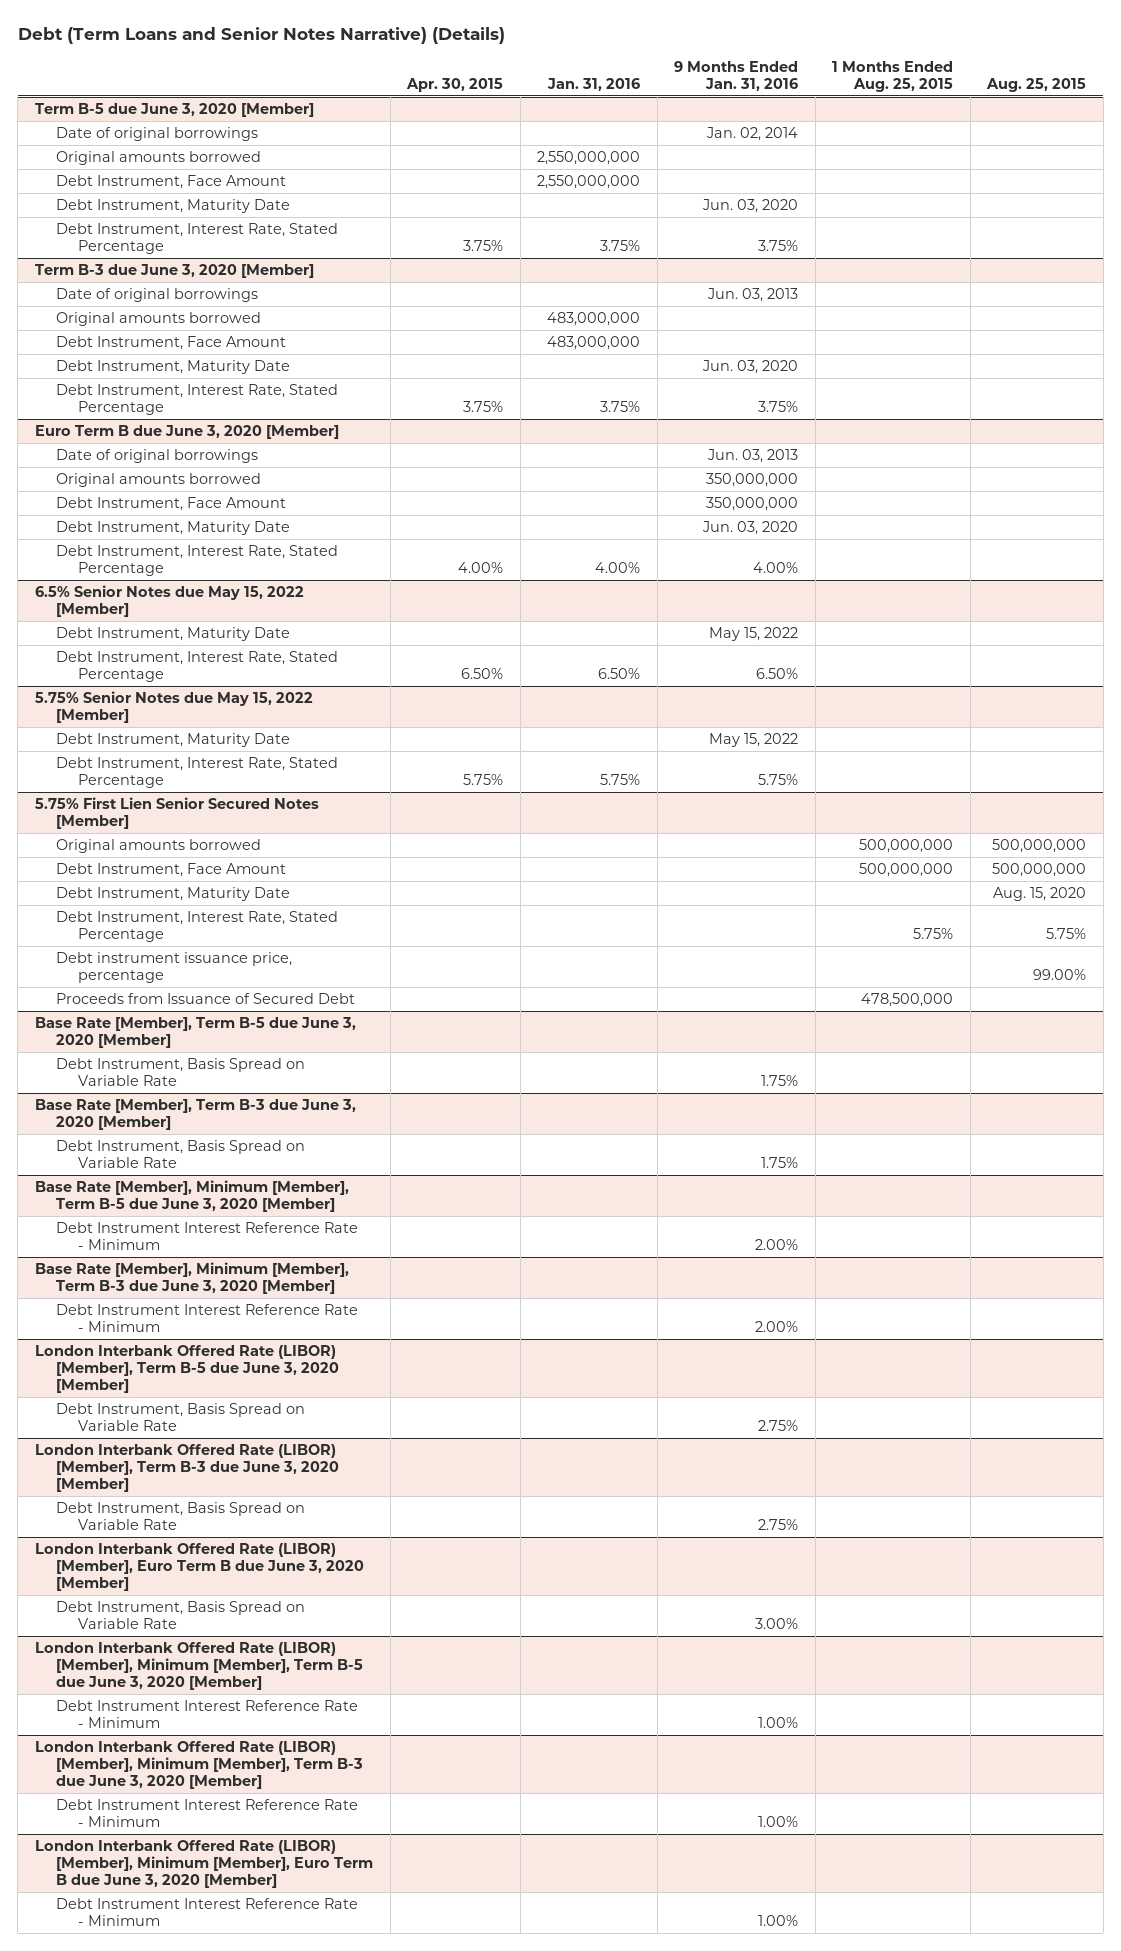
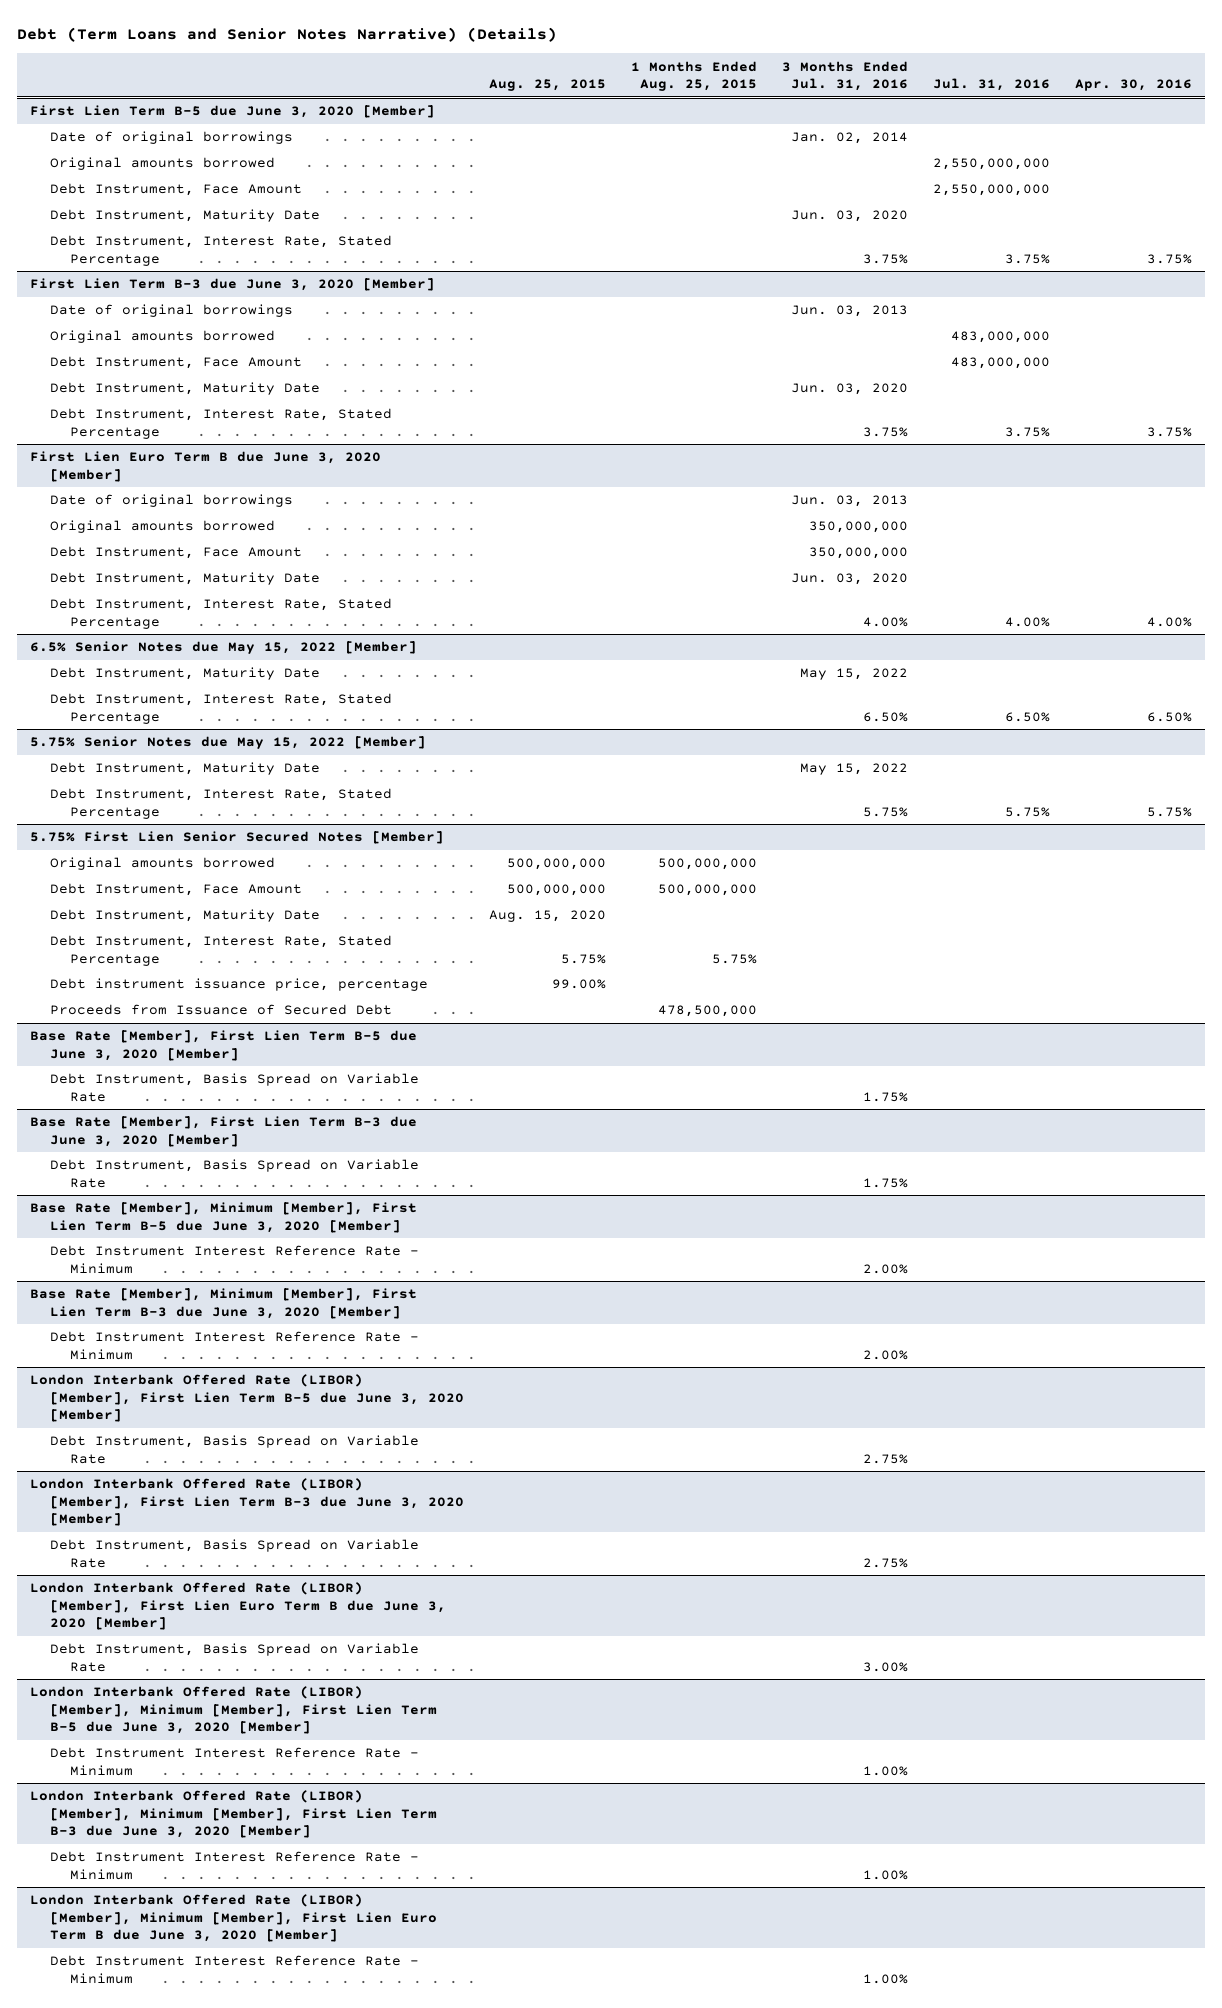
[406,77,504,92] Apr. 30, 2015 -> none
[547,77,641,91] Jan. 31, 2016 -> none
[674,60,799,91] 9 Months Ended Jan. 31, 2016 -> none
none -> [782,60,909,92] 3 Months Ended Jul. 31, 2016
none -> [933,78,1051,92] Jul. 31, 2016
none -> [1075,79,1193,92] Apr. 30, 2016
[34,103,314,118] Term B-5 due June 3, 2020 [Member] -> [29,105,435,119] First Lien Term B-5 due June 3, 2020 [Member]
[34,264,314,279] Term B-3 due June 3, 2020 [Member] -> [29,278,435,292] First Lien Term B-3 due June 3, 2020 [Member]
[34,425,339,440] Euro Term B due June 3, 2020 [Member] -> [29,451,381,482] First Lien Euro Term B due June 3, 2020 [Member]
[34,1017,356,1048] Base Rate [Member], Term B-5 due June 3, 2020 [Member] -> [29,1030,417,1061] Base Rate [Member], First Lien Term B-5 due June 3, 2020 [Member]
[34,1099,356,1130] Base Rate [Member], Term B-3 due June 3, 2020 [Member] -> [29,1116,417,1147] Base Rate [Member], First Lien Term B-3 due June 3, 2020 [Member]
[34,1180,349,1212] Base Rate [Member], Minimum [Member], Term B-5 due June 3, 2020 [Member] -> [29,1202,417,1233] Base Rate [Member], Minimum [Member], First Lien Term B-5 due June 3, 2020 [Member]
[34,1262,349,1294] Base Rate [Member], Minimum [Member], Term B-3 due June 3, 2020 [Member] -> [29,1288,417,1319] Base Rate [Member], Minimum [Member], First Lien Term B-3 due June 3, 2020 [Member]
[34,1345,340,1393] London Interbank Offered Rate (LIBOR) [Member], Term B-5 due June 3, 2020 [Member] -> [29,1374,464,1423] London Interbank Offered Rate (LIBOR) [Member], First Lien Term B-5 due June 3, 2020 [Member]
[34,1444,340,1492] London Interbank Offered Rate (LIBOR) [Member], Term B-3 due June 3, 2020 [Member] -> [29,1478,464,1527] London Interbank Offered Rate (LIBOR) [Member], First Lien Term B-3 due June 3, 2020 [Member]
[34,1543,365,1591] London Interbank Offered Rate (LIBOR) [Member], Euro Term B due June 3, 2020 [Member] -> [29,1582,446,1631] London Interbank Offered Rate (LIBOR) [Member], First Lien Euro Term B due June 3, 2020 [Member]
[34,1642,364,1690] London Interbank Offered Rate (LIBOR) [Member], Minimum [Member], Term B-5 due June 3, 2020 [Member] -> [29,1686,437,1735] London Interbank Offered Rate (LIBOR) [Member], Minimum [Member], First Lien Term B-5 due June 3, 2020 [Member]
[34,1741,364,1789] London Interbank Offered Rate (LIBOR) [Member], Minimum [Member], Term B-3 due June 3, 2020 [Member] -> [29,1790,437,1839] London Interbank Offered Rate (LIBOR) [Member], Minimum [Member], First Lien Term B-3 due June 3, 2020 [Member]
[34,1840,374,1888] London Interbank Offered Rate (LIBOR) [Member], Minimum [Member], Euro Term B due June 3, 2020 [Member] -> [29,1894,437,1943] London Interbank Offered Rate (LIBOR) [Member], Minimum [Member], First Lien Euro Term B due June 3, 2020 [Member]

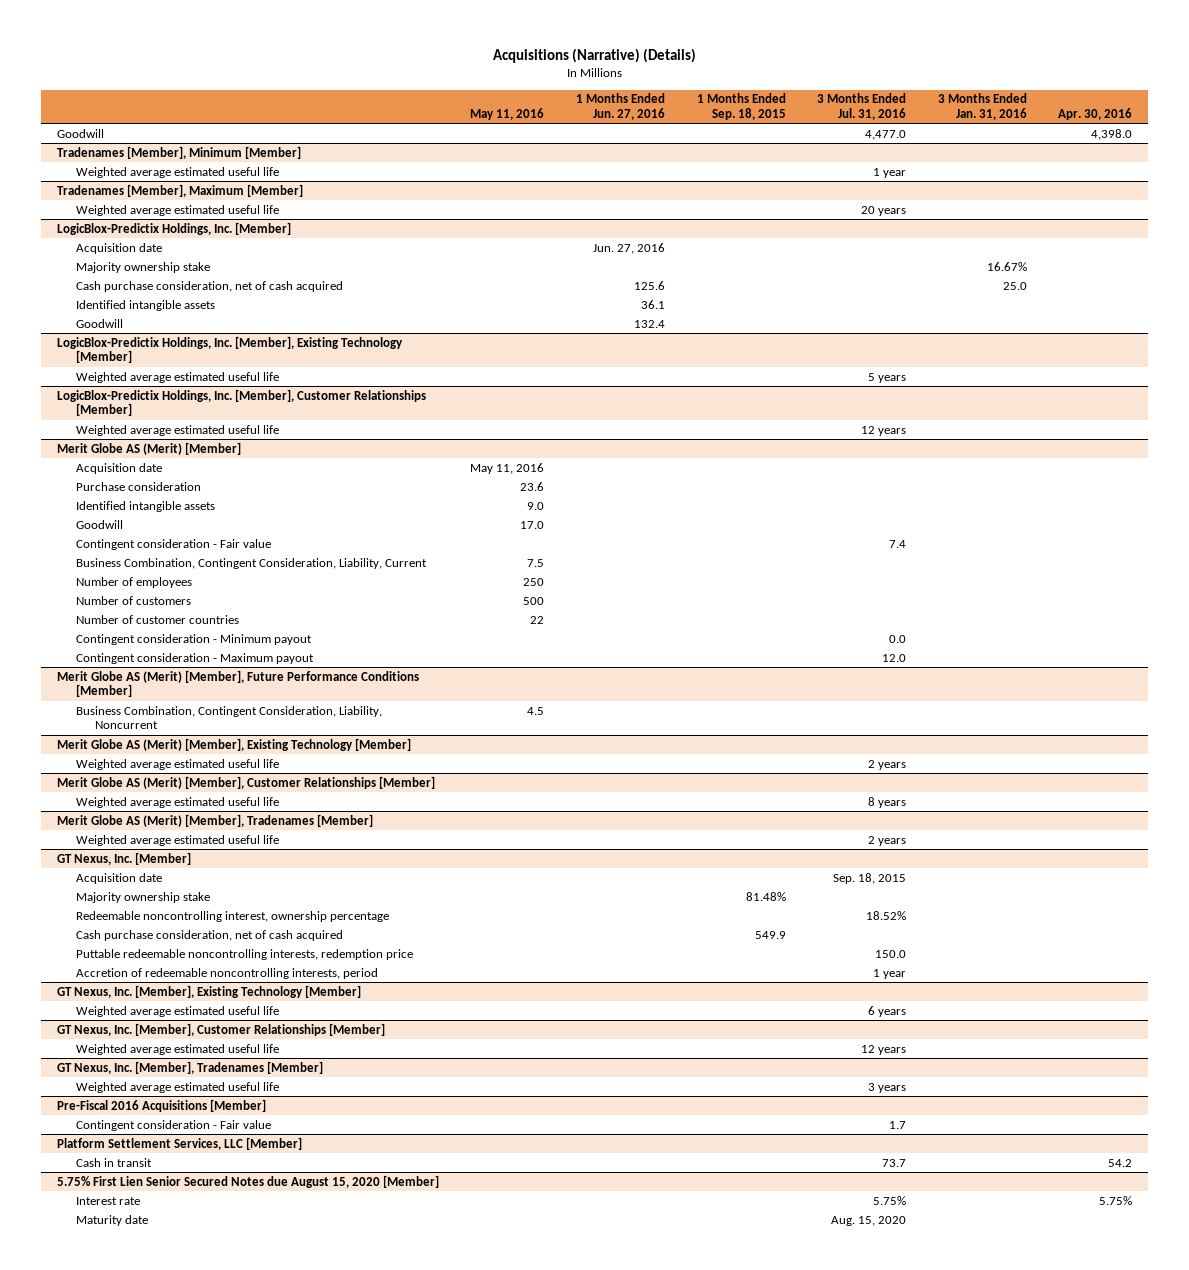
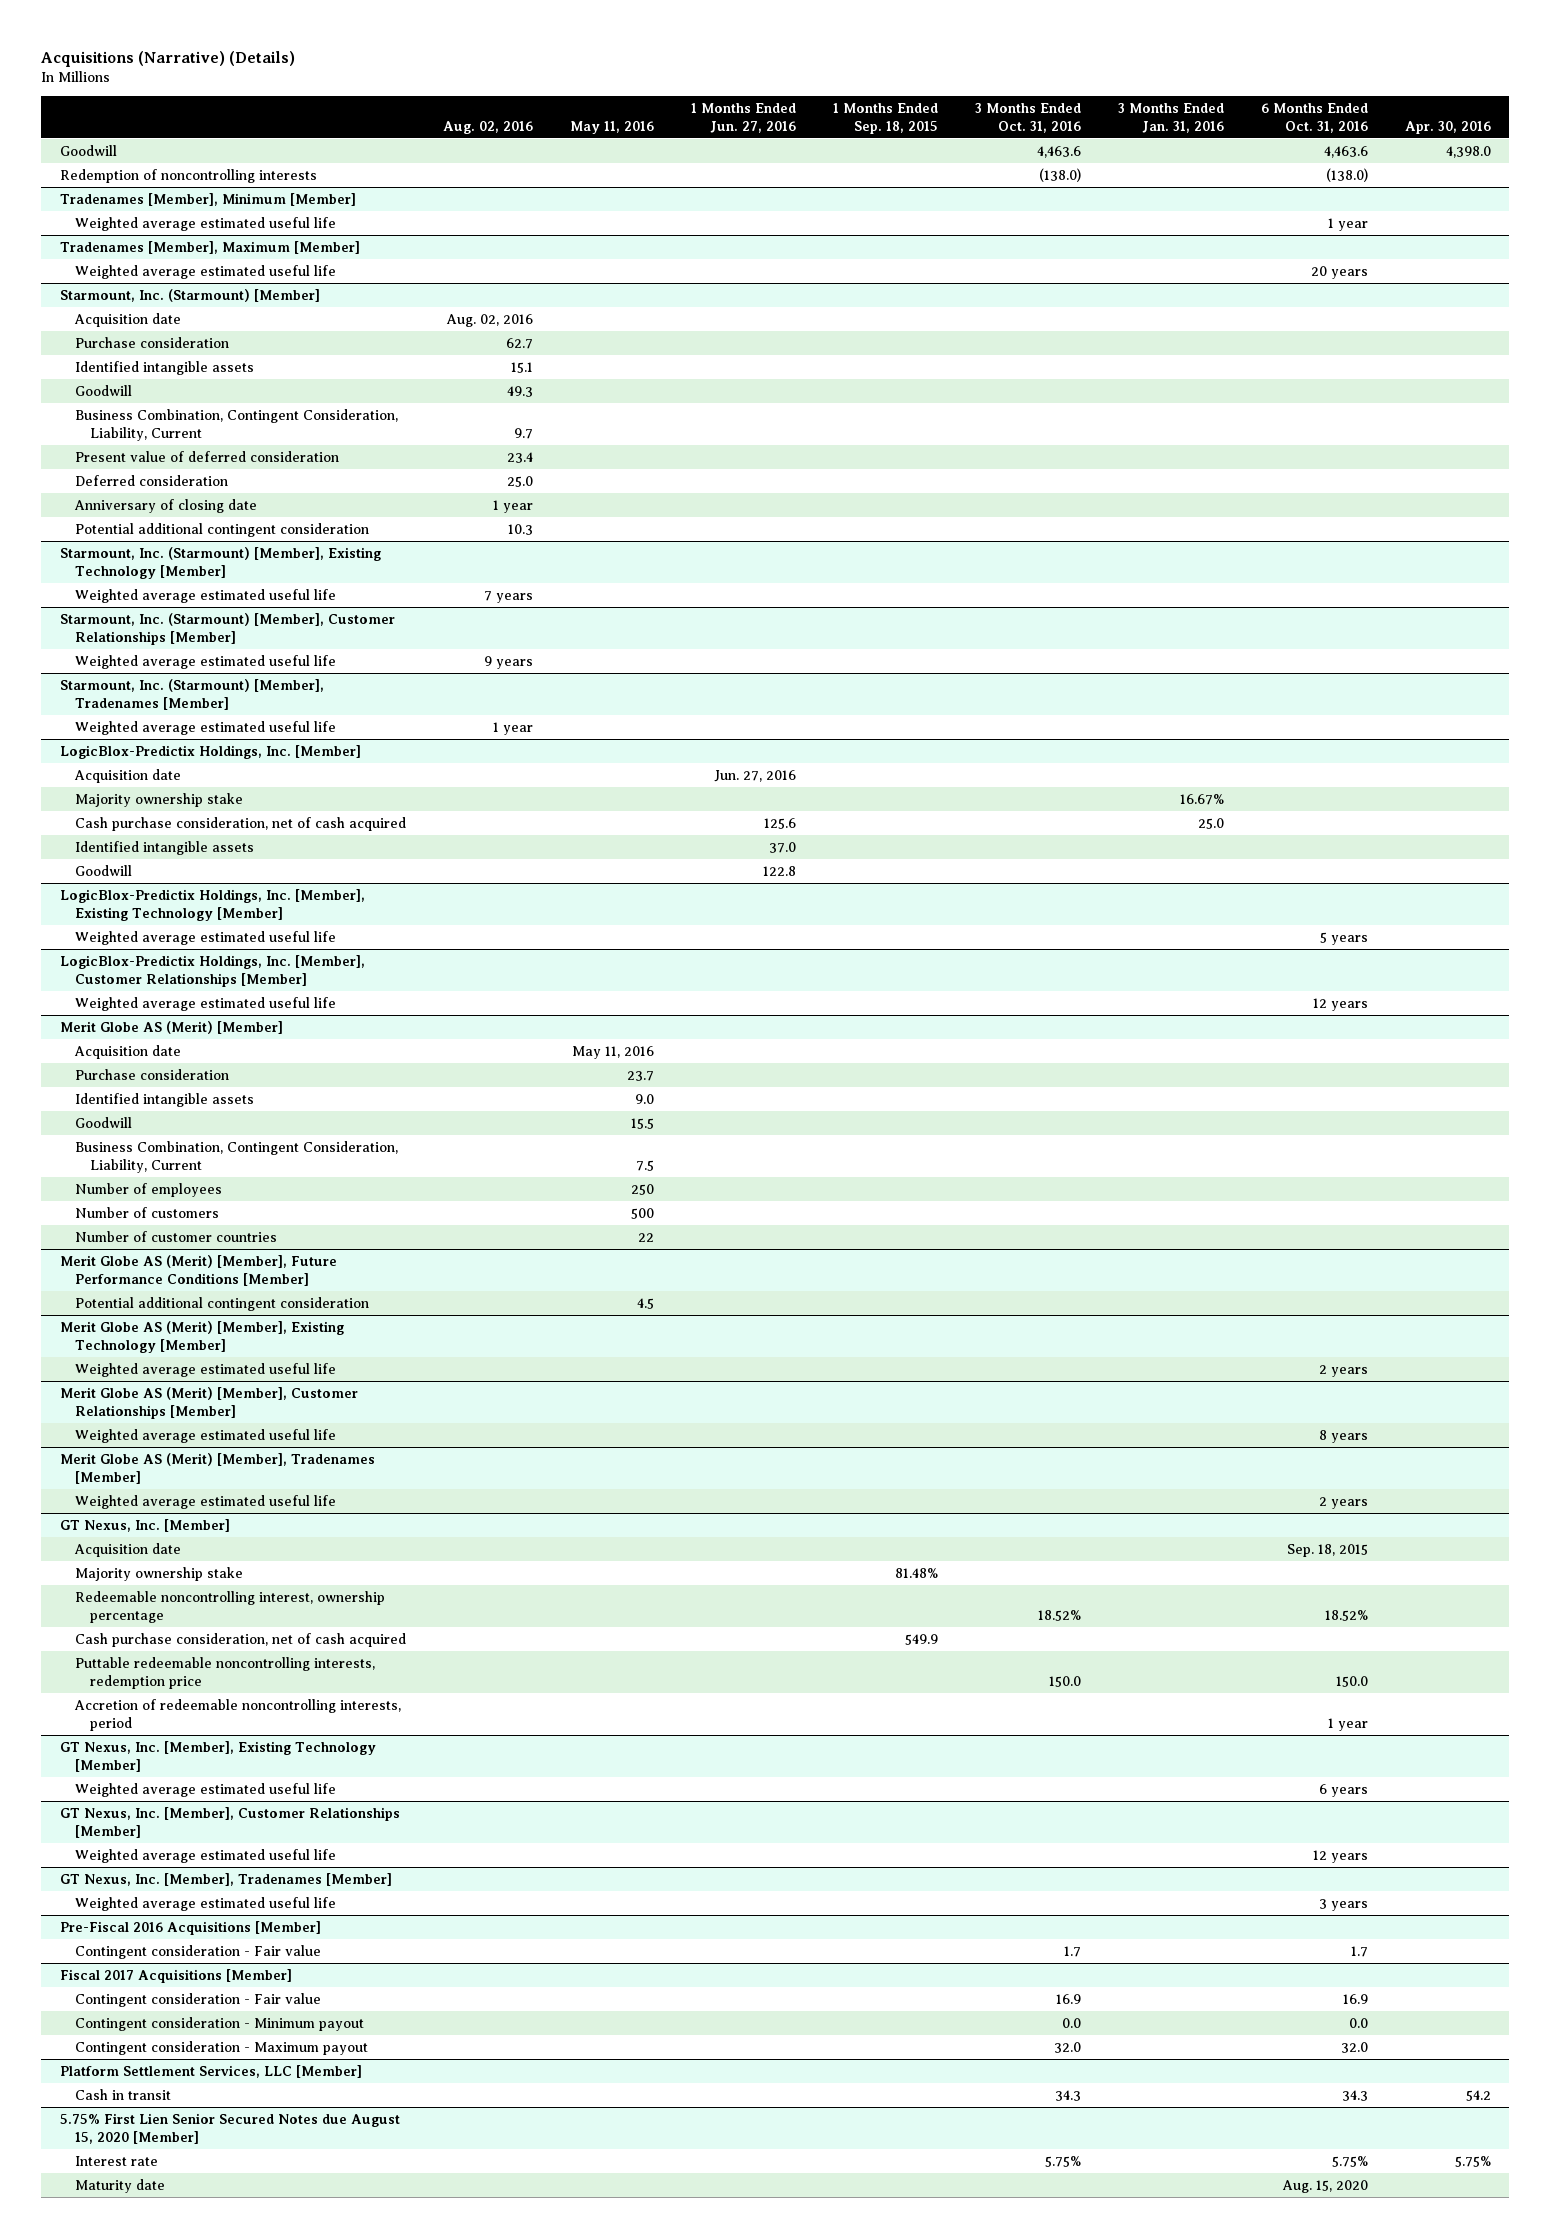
[817,93,907,120] 3 Months Ended Jul. 31, 2016 -> none
none -> [442,120,533,134] Aug. 02, 2016
none -> [974,102,1081,133] 3 Months Ended Oct. 31, 2016
none -> [1260,102,1368,133] 6 Months Ended Oct. 31, 2016
none -> [59,168,317,183] Redemption of noncontrolling interests
none -> [59,288,320,302] Starmount, Inc. (Starmount) [Member]
none -> [73,312,181,327] Acquisition date
none -> [74,336,229,348] Purchase consideration
none -> [74,360,254,375] Identified intangible assets
none -> [74,384,132,396] Goodwill
none -> [74,408,398,441] Business Combination, Contingent Consideration, Liability, Current
none -> [74,450,339,462] Present value of deferred consideration
none -> [74,474,228,486] Deferred consideration
none -> [73,498,257,513] Anniversary of closing date
none -> [74,522,369,537] Potential additional contingent consideration
none -> [59,546,381,579] Starmount, Inc. (Starmount) [Member], Existing Technology [Member]
none -> [74,588,336,603] Weighted average estimated useful life
none -> [59,612,395,645] Starmount, Inc. (Starmount) [Member], Customer Relationships [Member]
none -> [74,654,336,669] Weighted average estimated useful life
none -> [59,678,324,710] Starmount, Inc. (Starmount) [Member], Tradenames [Member]
none -> [74,720,336,735] Weighted average estimated useful life
[640,299,665,309] 36.1 -> [768,841,796,853] 37.0
[633,319,665,328] 132.4 -> [762,865,796,876] 122.8
[520,481,545,491] 23.6 -> [626,1070,654,1081] 23.7
[76,538,272,550] Contingent consideration - Fair value -> none
[520,520,545,529] 17.0 -> [630,1117,654,1129] 15.5
[76,633,313,645] Contingent consideration - Minimum payout -> none
[76,652,315,664] Contingent consideration - Maximum payout -> none
[76,705,383,730] Business Combination, Contingent Consideration, Liability, Noncurrent -> none
none -> [74,1296,369,1311] Potential additional contingent consideration
none -> [59,1968,292,1983] Fiscal 2017 Acquisitions [Member]
none -> [74,1992,321,2007] Contingent consideration - Fair value
none -> [74,2016,364,2031] Contingent consideration - Minimum payout
none -> [74,2040,368,2055] Contingent consideration - Maximum payout

